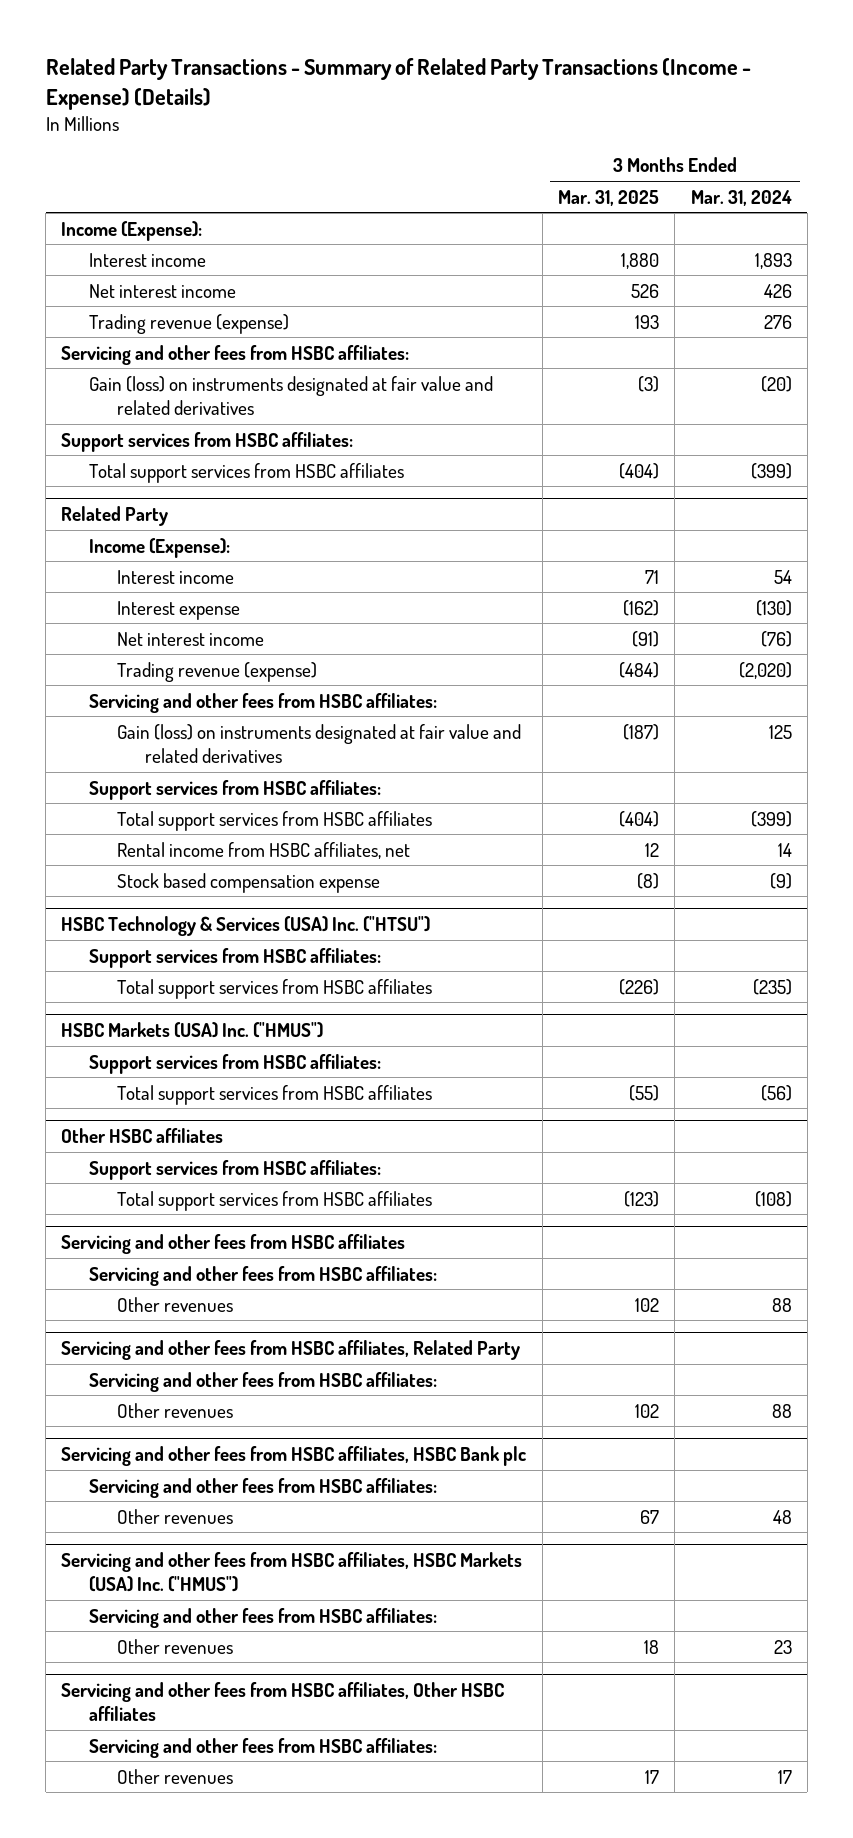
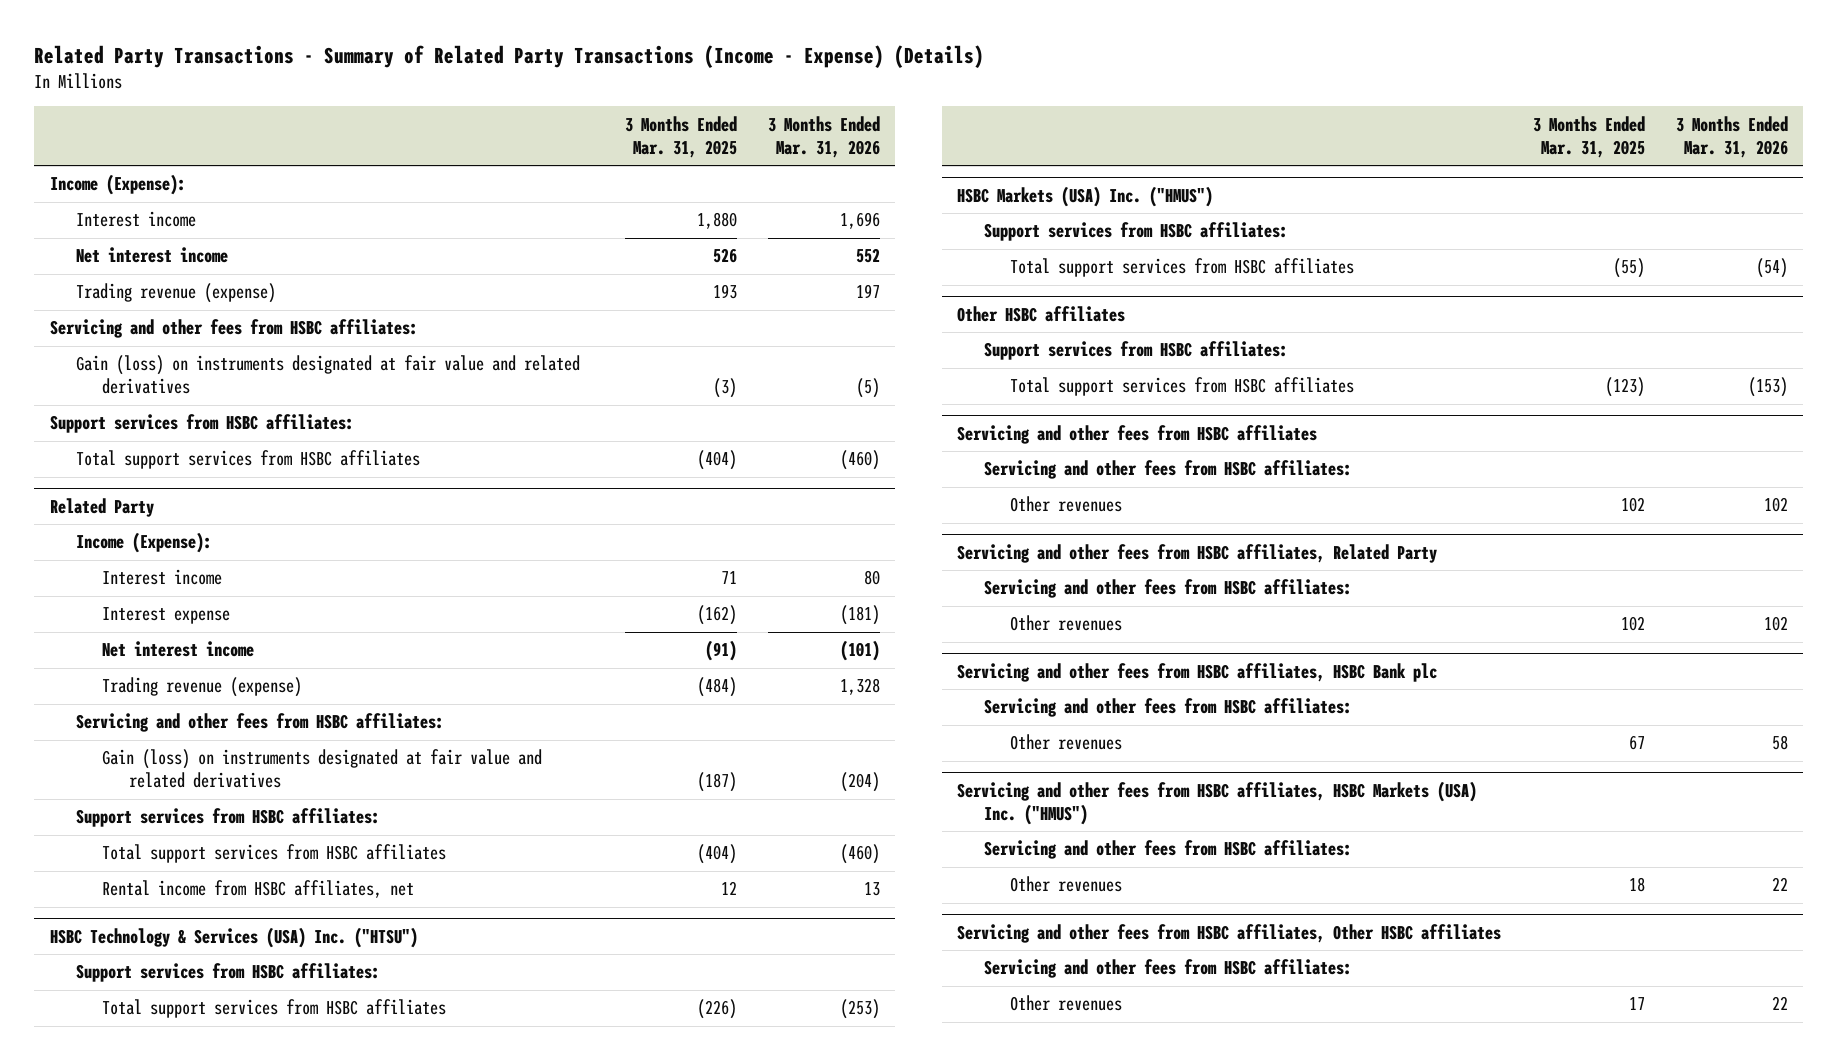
[690,189,792,206] Mar. 31, 2024 -> none
none -> [767,115,880,158] 3 Months Ended Mar. 31, 2026
[117,872,381,893] Stock based compensation expense -> none

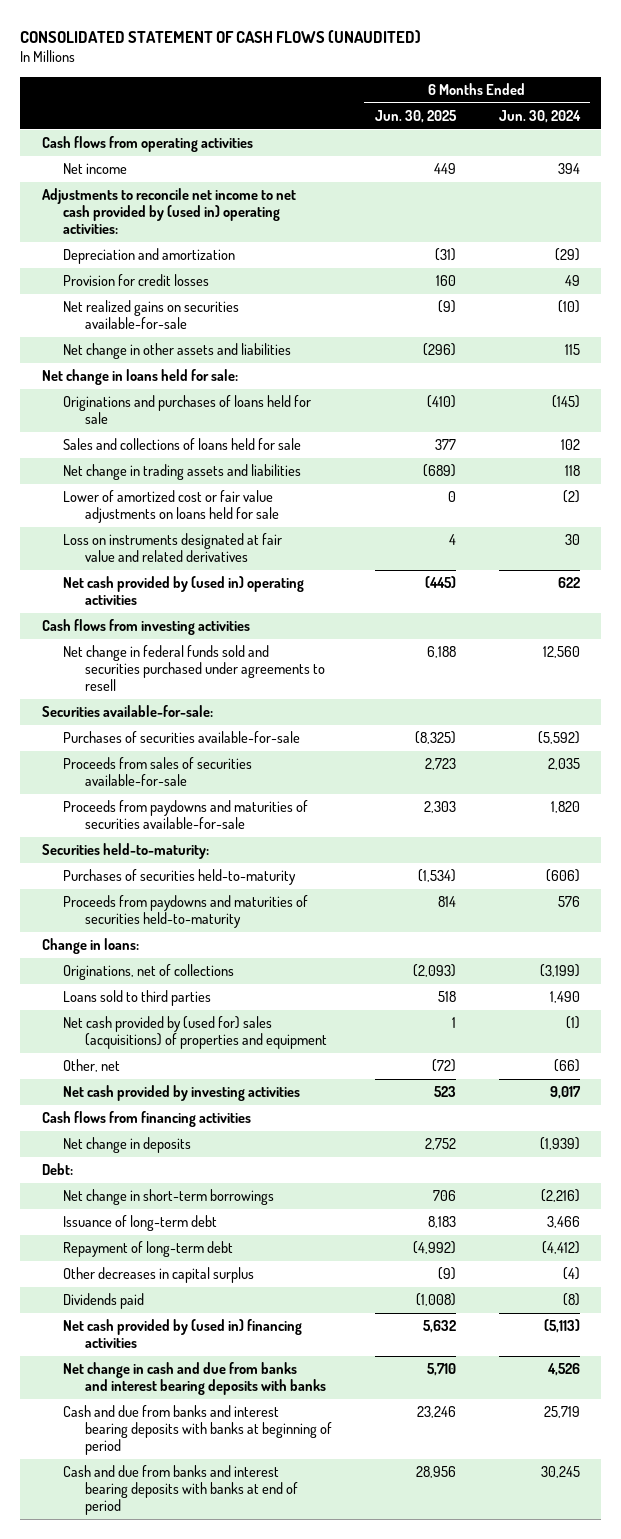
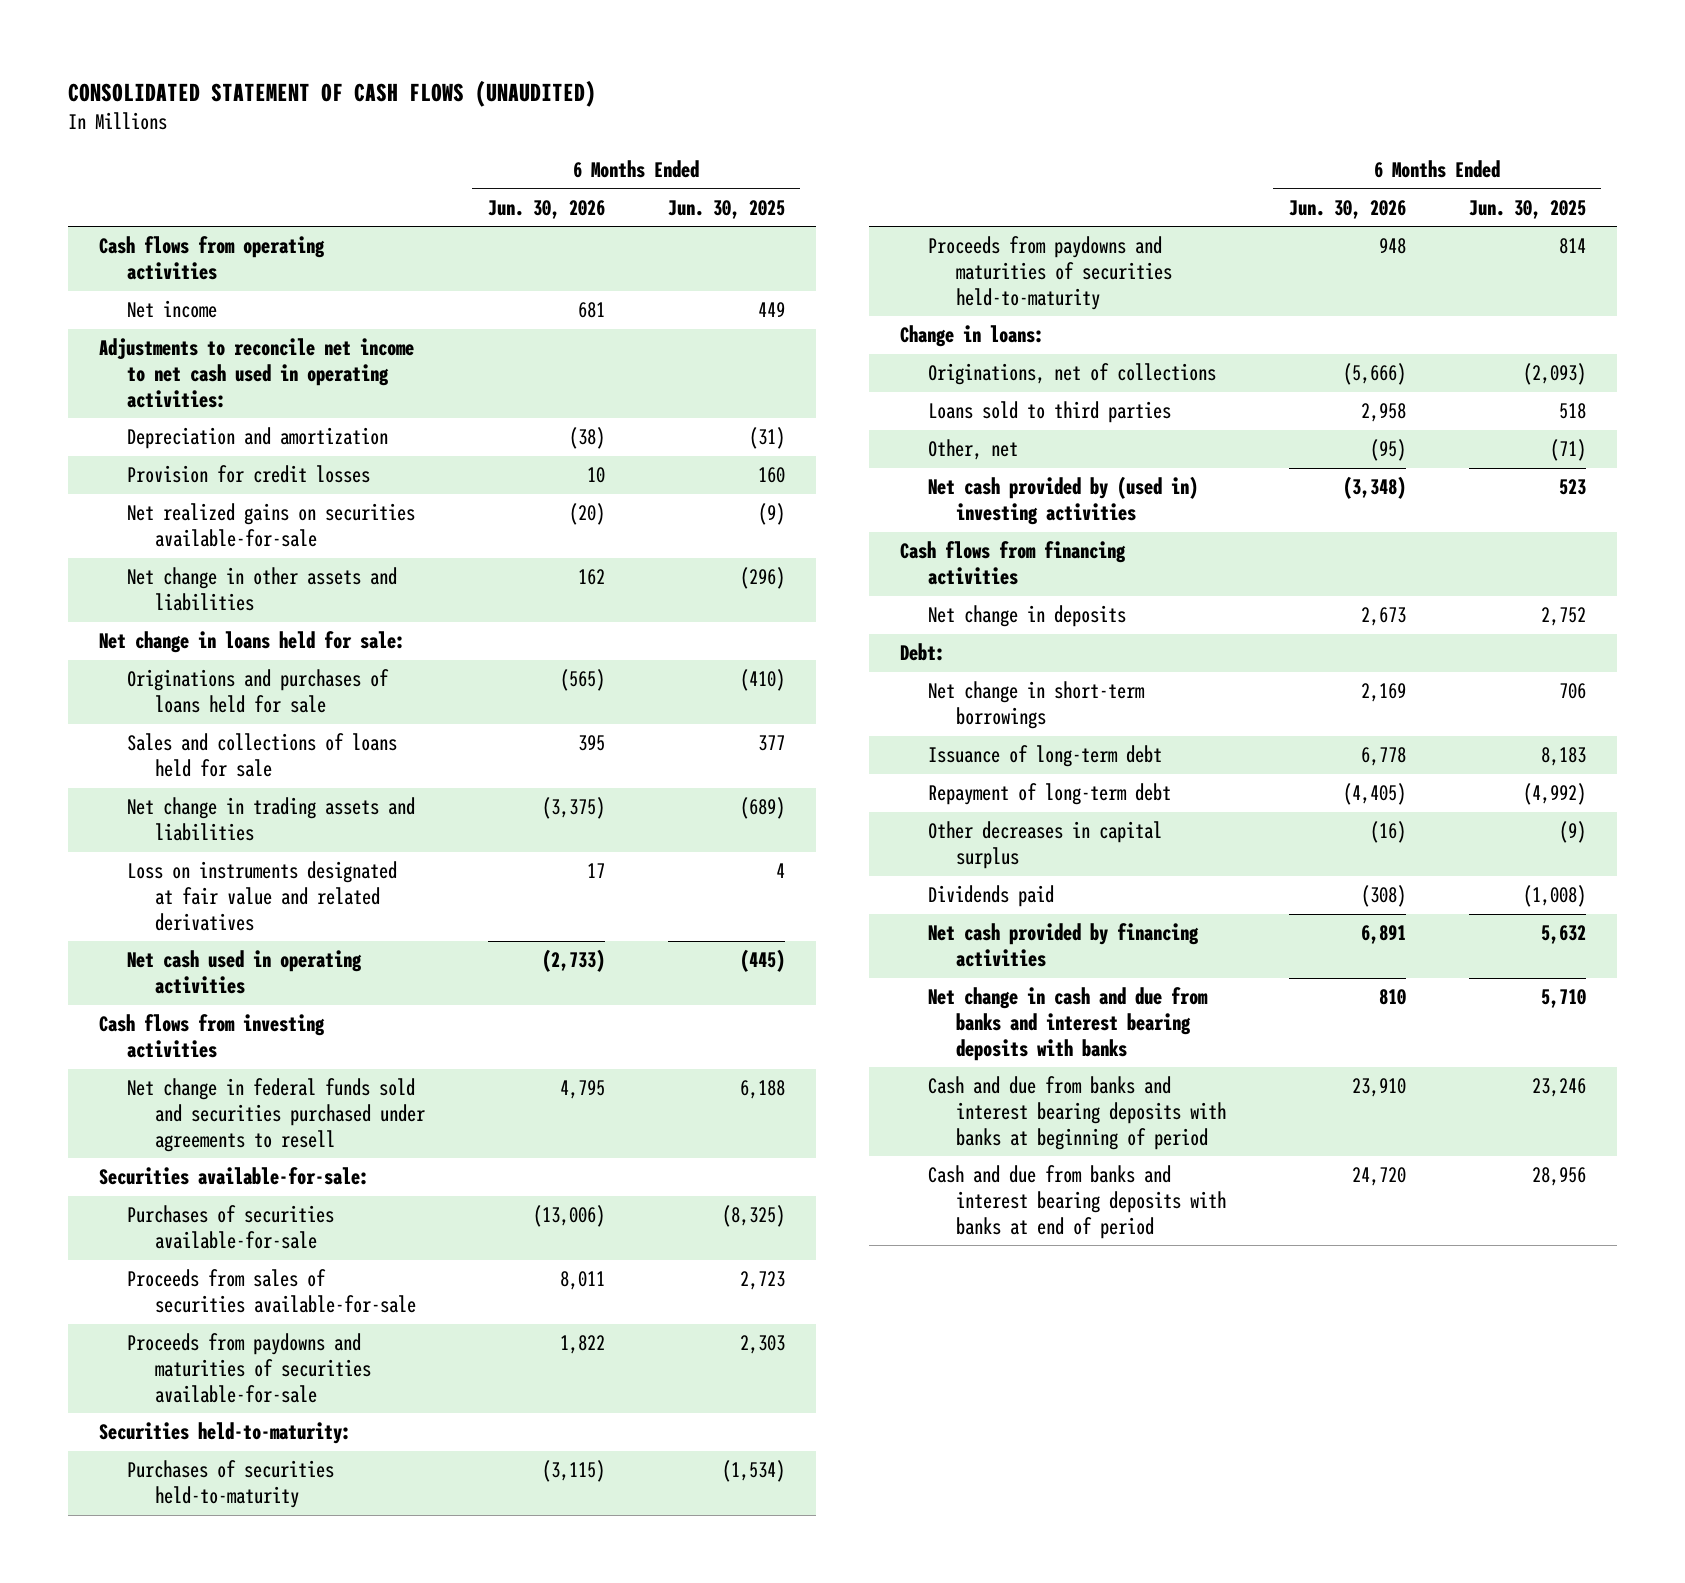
[498,109,581,123] Jun. 30, 2024 -> none
none -> [488,199,606,219] Jun. 30, 2026
[41,188,296,235] Adjustments to reconcile net income to net cash provided by (used in) operating activities: -> [99,338,415,408] Adjustments to reconcile net income to net cash used in operating activities:
[63,490,279,524] Lower of amortized cost or fair value adjustments on loans held for sale -> none
[63,576,305,606] Net cash provided by (used in) operating activities -> [127,950,363,995] Net cash used in operating activities
[63,1016,327,1050] Net cash provided by (used for) sales (acquisitions) of properties and equipment -> none
[431,1059,456,1073] (72) -> [1549,439,1586,462] (71)
[63,1085,301,1102] Net cash provided by investing activities -> [928,476,1199,526] Net cash provided by (used in) investing activities
[63,1319,303,1349] Net cash provided by (used in) financing activities -> [928,923,1200,968] Net cash provided by financing activities

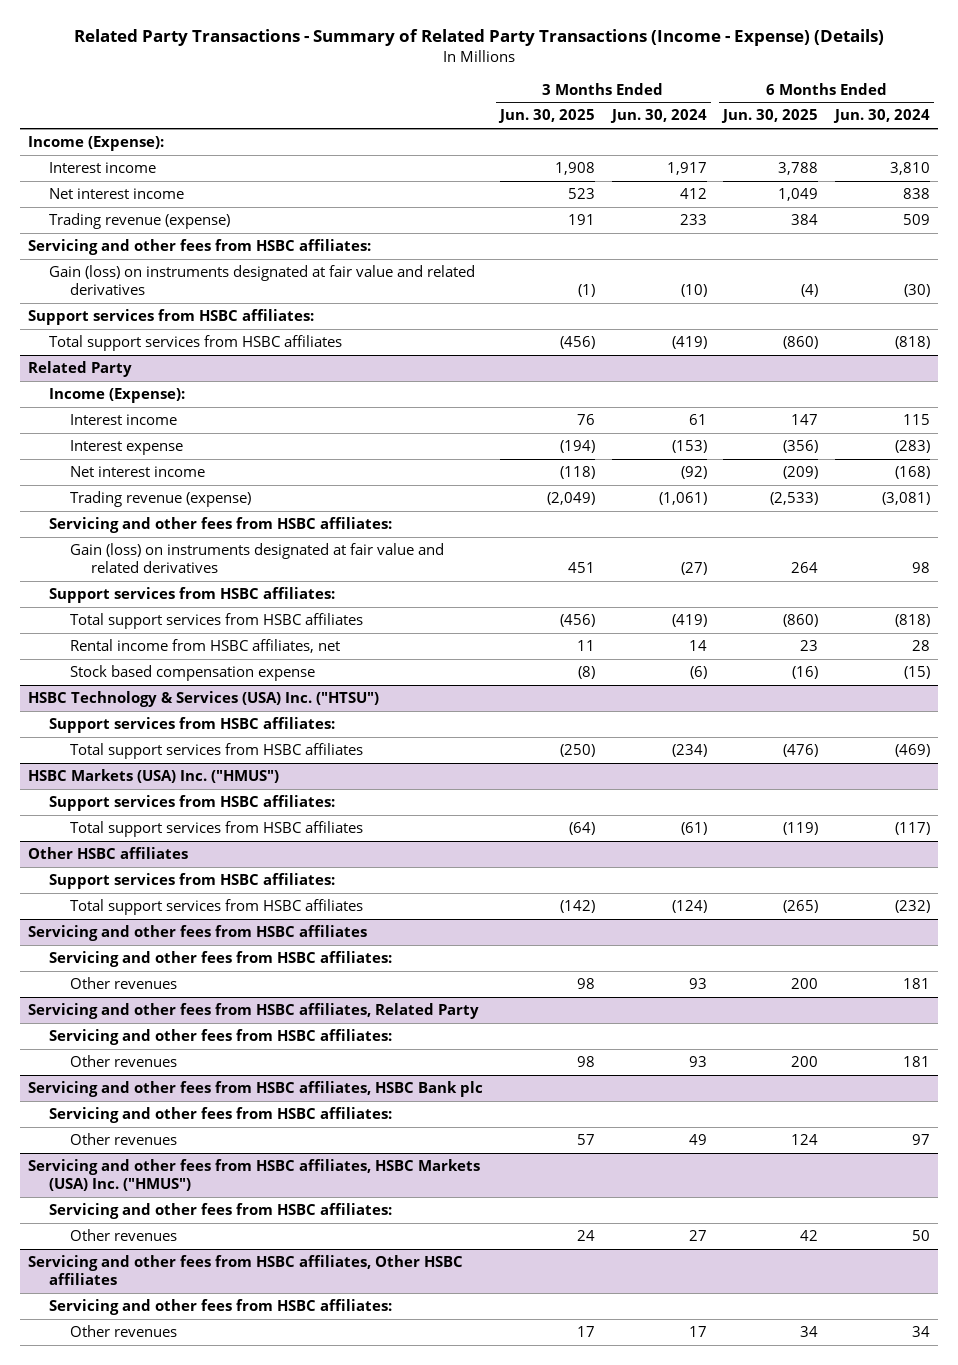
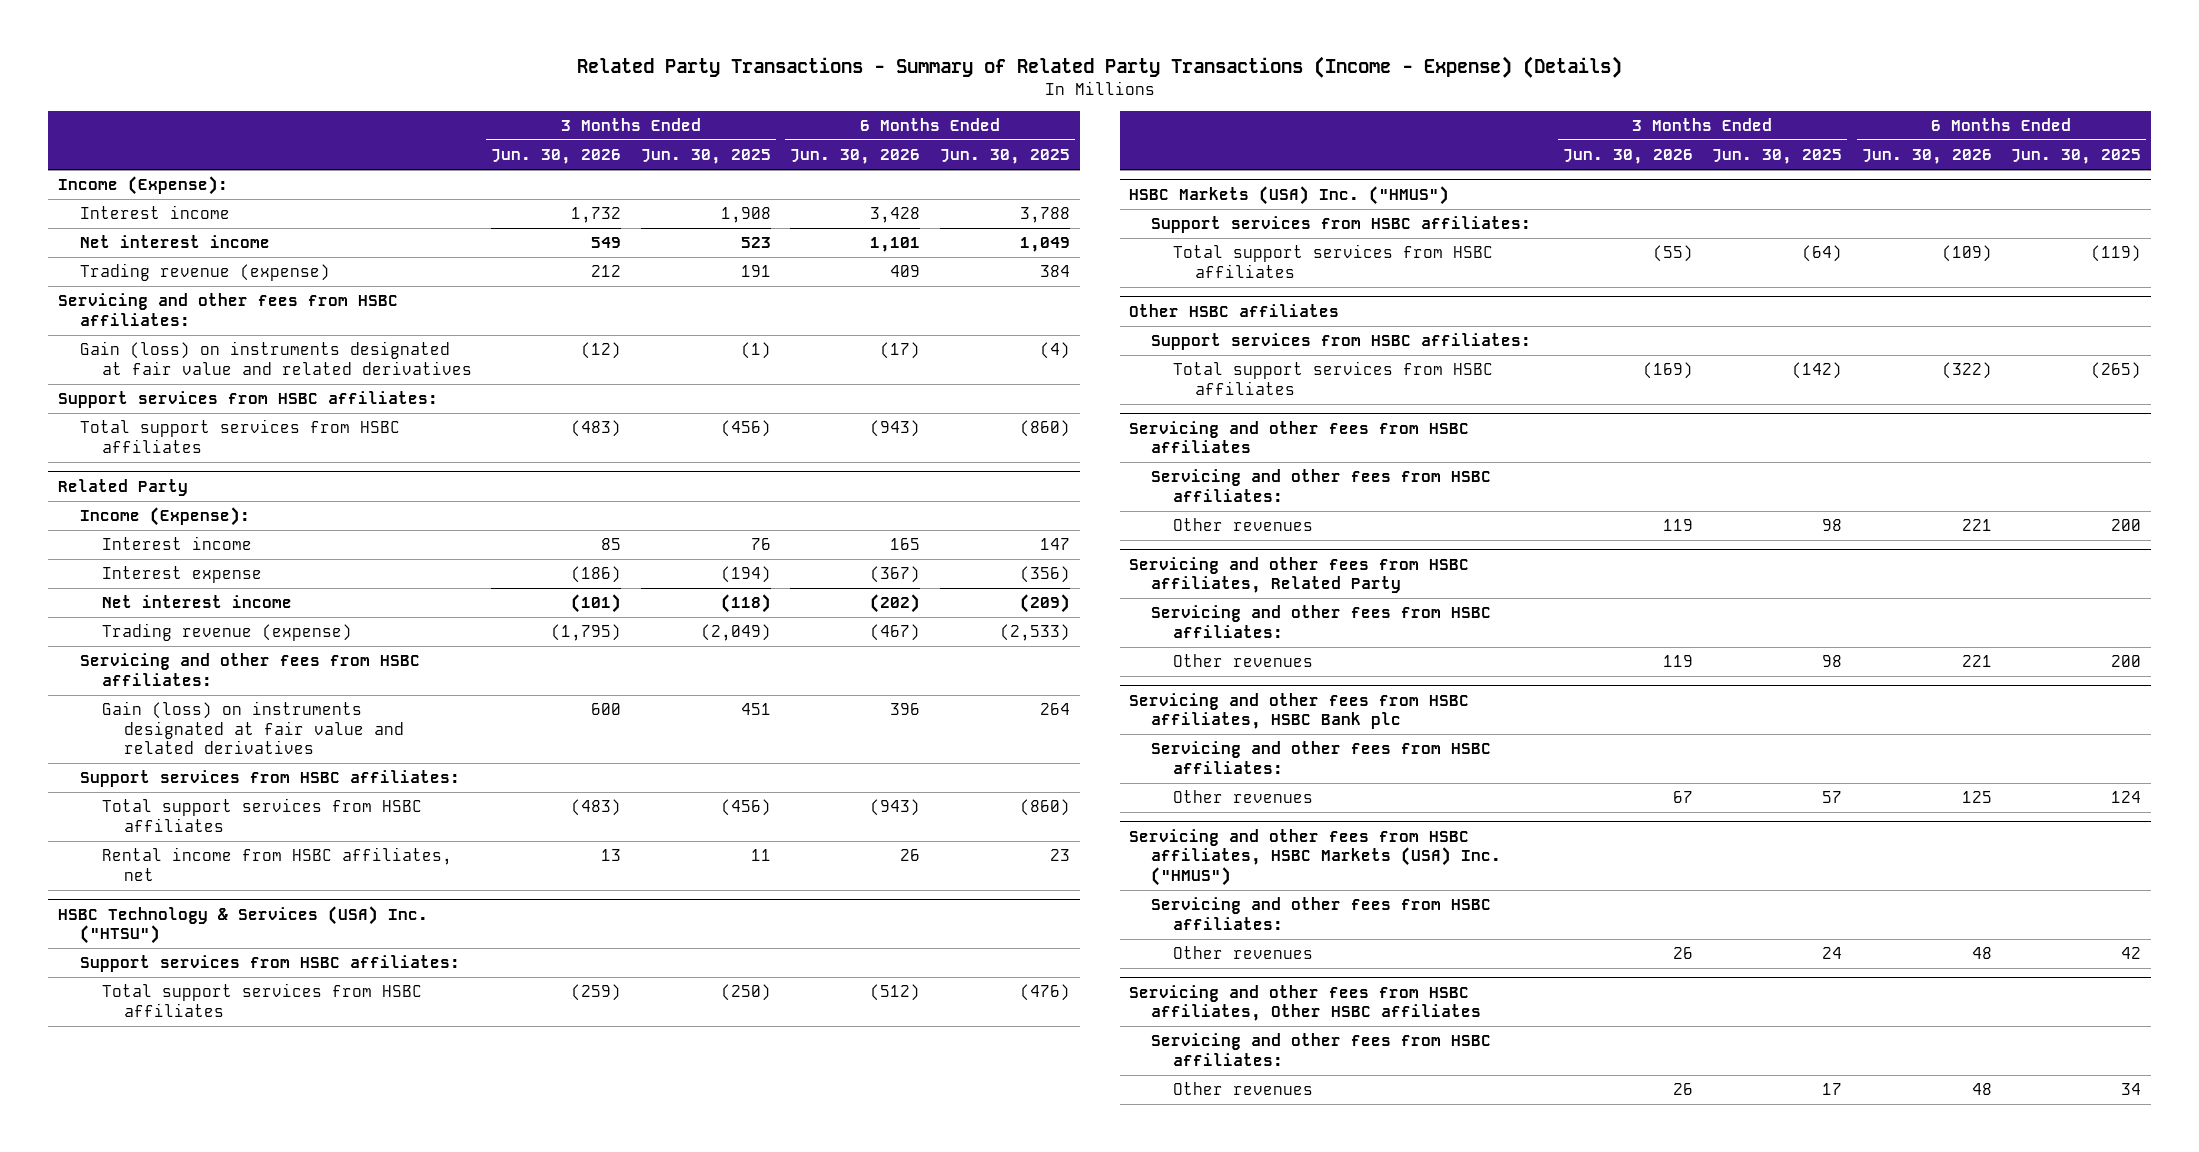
[609,109,707,124] Jun. 30, 2024 -> none
[832,109,930,124] Jun. 30, 2024 -> none
none -> [491,148,622,164] Jun. 30, 2026
none -> [790,148,921,164] Jun. 30, 2026
[70,665,316,682] Stock based compensation expense -> none

